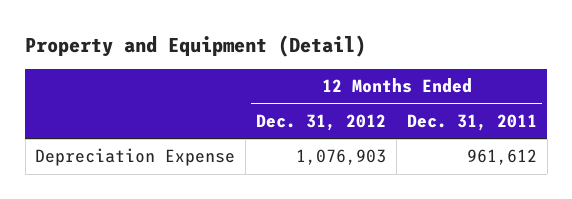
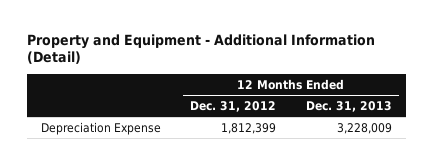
[25,34,367,57] Property and Equipment (Detail) -> [26,33,375,65] Property and Equipment - Additional Information (Detail)
[407,114,538,132] Dec. 31, 2011 -> none
none -> [305,100,392,112] Dec. 31, 2013
[296,149,387,166] 1,076,903 -> [221,122,277,134] 1,812,399

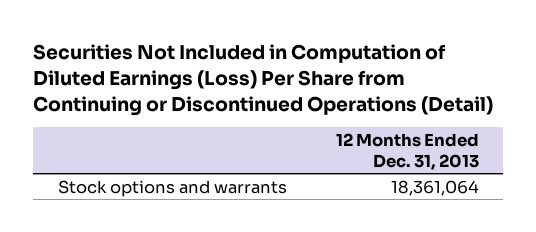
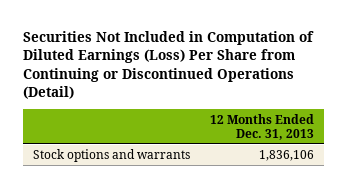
[390,179,479,196] 18,361,064 -> [258,150,314,162] 1,836,106

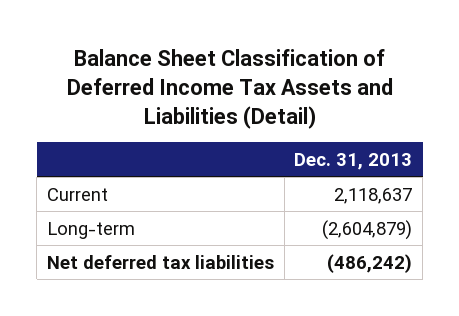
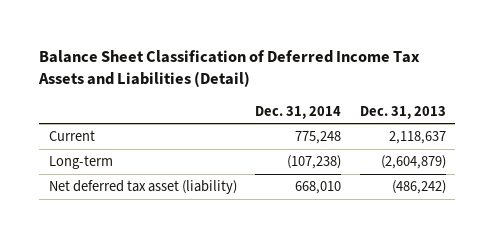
none -> [255,105,342,119] Dec. 31, 2014
[46,254,274,269] Net deferred tax liabilities -> [48,180,237,195] Net deferred tax asset (liability)

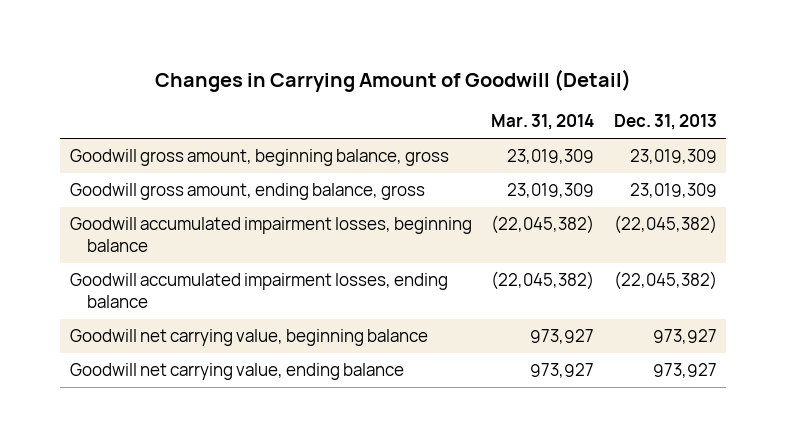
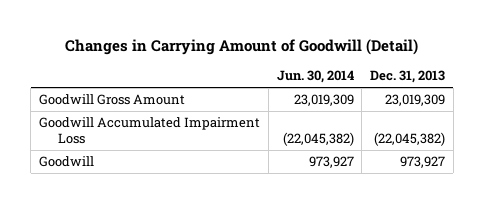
[491,114,595,131] Mar. 31, 2014 -> none
none -> [276,70,354,84] Jun. 30, 2014
[69,183,425,201] Goodwill gross amount, ending balance, gross -> none
[69,273,448,309] Goodwill accumulated impairment losses, ending balance -> none
[69,363,404,381] Goodwill net carrying value, ending balance -> none
[69,149,449,167] Goodwill gross amount, beginning balance, gross -> [39,94,186,106] Goodwill Gross Amount
[69,217,472,253] Goodwill accumulated impairment losses, beginning balance -> [39,117,261,144] Goodwill Accumulated Impairment Loss
[69,329,428,347] Goodwill net carrying value, beginning balance -> [39,156,95,168] Goodwill

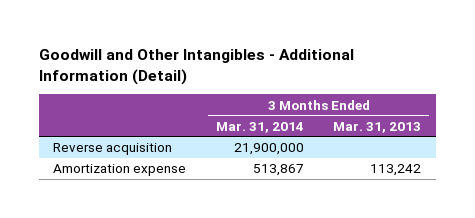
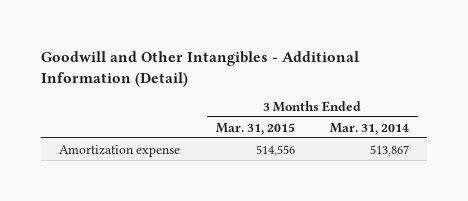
[333,121,422,133] Mar. 31, 2013 -> none
none -> [215,122,295,135] Mar. 31, 2015
[53,143,173,156] Reverse acquisition -> none

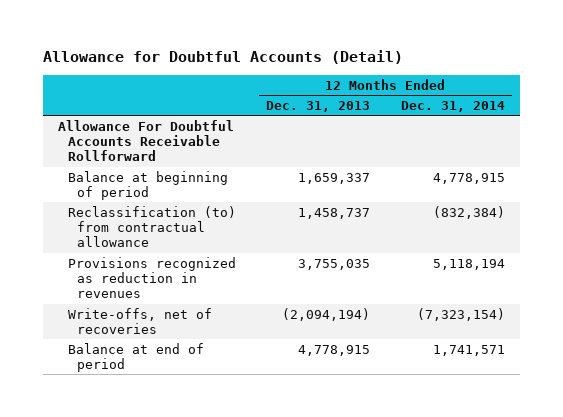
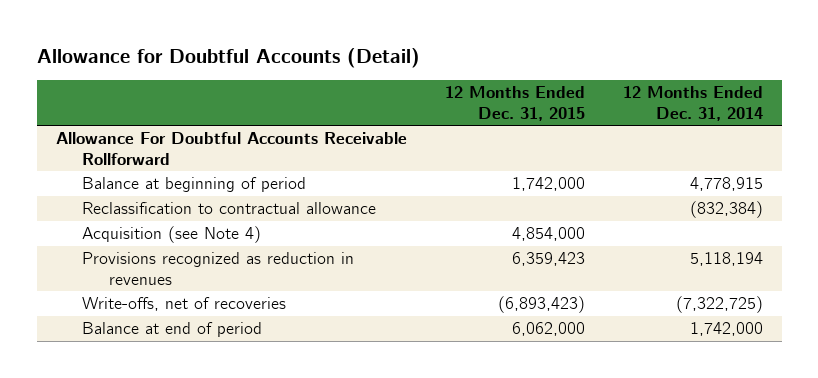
[266,100,371,112] Dec. 31, 2013 -> none
none -> [444,86,585,121] 12 Months Ended Dec. 31, 2015
[67,205,236,248] Reclassification (to) from contractual allowance -> [82,202,377,215] Reclassification to contractual allowance
none -> [82,226,262,244] Acquisition (see Note 4)
[416,307,505,321] (7,323,154) -> [675,296,763,314] (7,322,725)
[432,344,505,356] 1,741,571 -> [689,322,763,337] 1,742,000

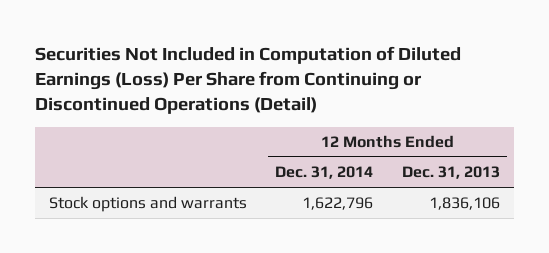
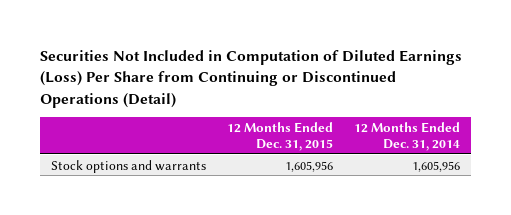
[401,166,500,180] Dec. 31, 2013 -> none
none -> [227,121,334,152] 12 Months Ended Dec. 31, 2015
[302,197,374,211] 1,622,796 -> [412,160,461,172] 1,605,956

